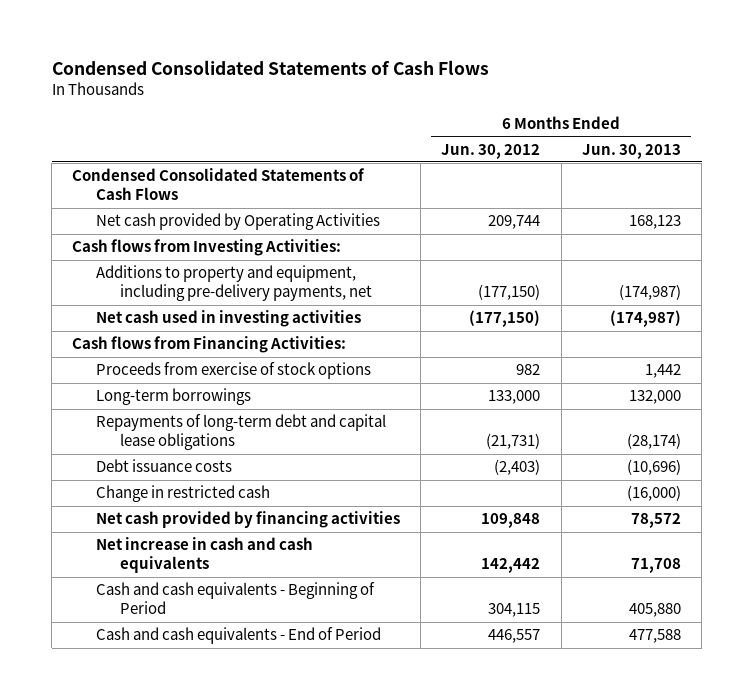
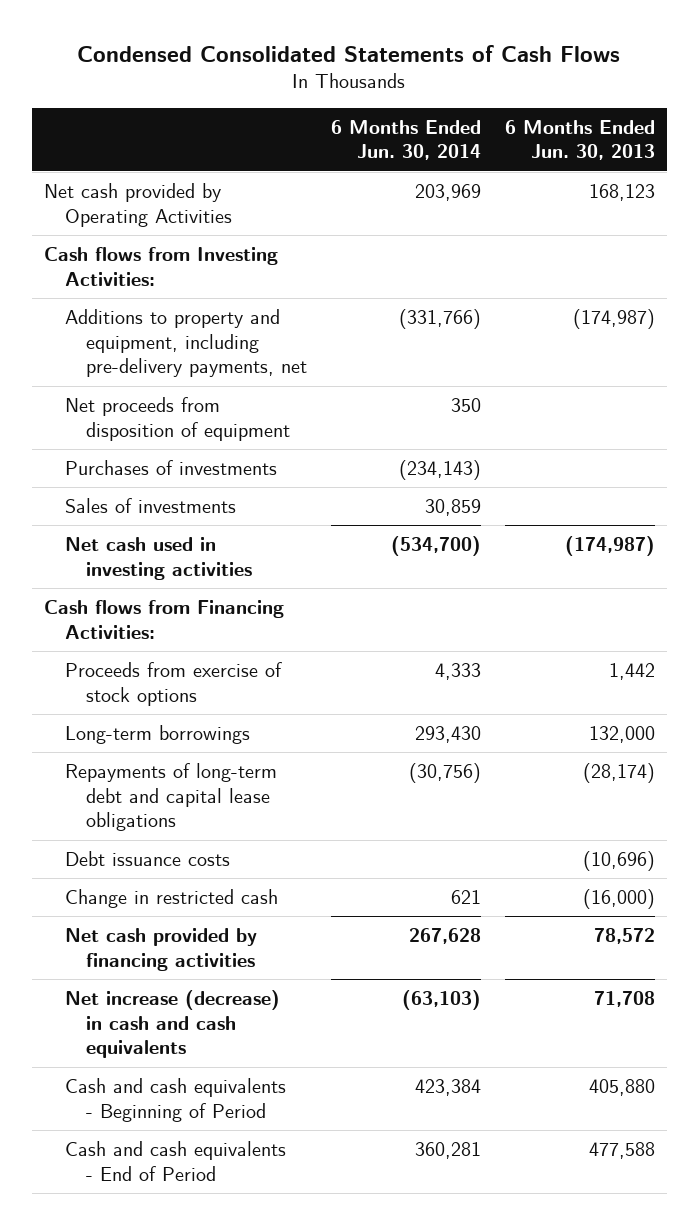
[441,143,541,159] Jun. 30, 2012 -> none
none -> [330,119,481,161] 6 Months Ended Jun. 30, 2014
[72,168,366,201] Condensed Consolidated Statements of Cash Flows -> none
none -> [64,396,290,441] Net proceeds from disposition of equipment
none -> [64,459,277,475] Purchases of investments
none -> [64,497,236,513] Sales of investments
[95,537,313,574] Net increase in cash and cash equivalents -> [64,989,280,1059] Net increase (decrease) in cash and cash equivalents

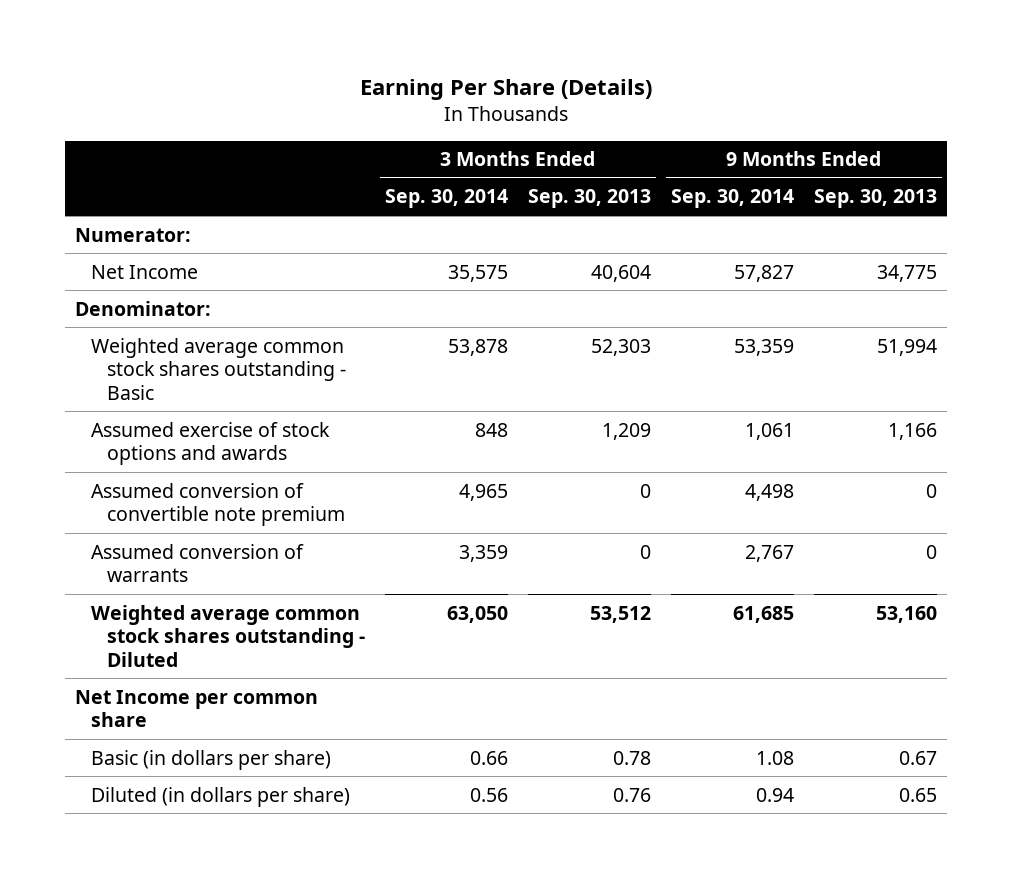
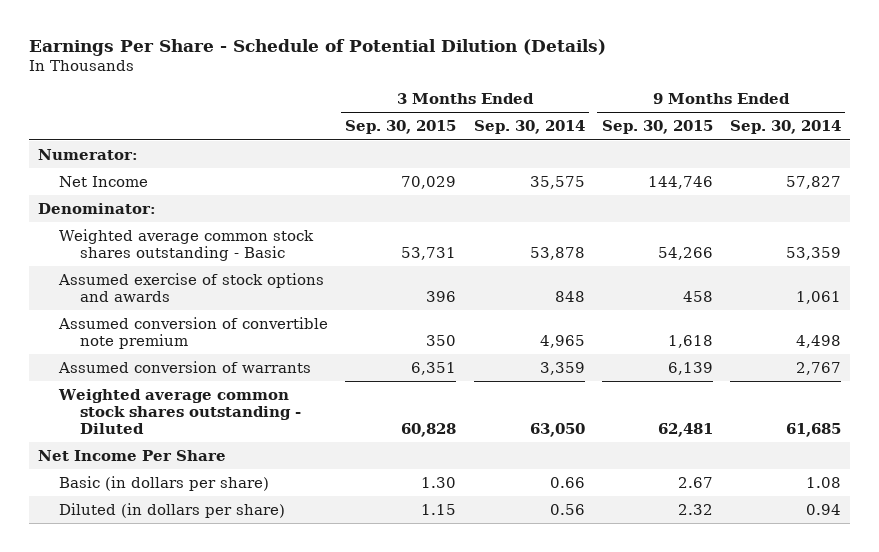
[360,79,653,101] Earning Per Share (Details) -> [29,38,607,56] Earnings Per Share - Schedule of Potential Dilution (Details)
[527,189,651,209] Sep. 30, 2013 -> none
[813,189,937,209] Sep. 30, 2013 -> none
none -> [345,120,457,135] Sep. 30, 2015
none -> [601,120,713,135] Sep. 30, 2015
[75,689,319,728] Net Income per common share -> [37,449,226,461] Net Income Per Share

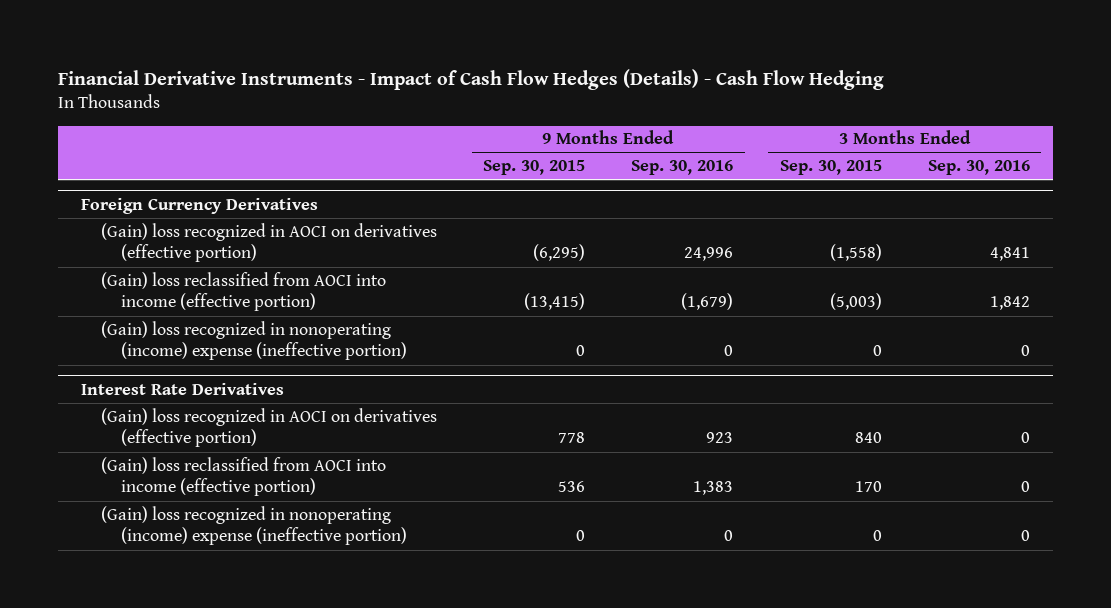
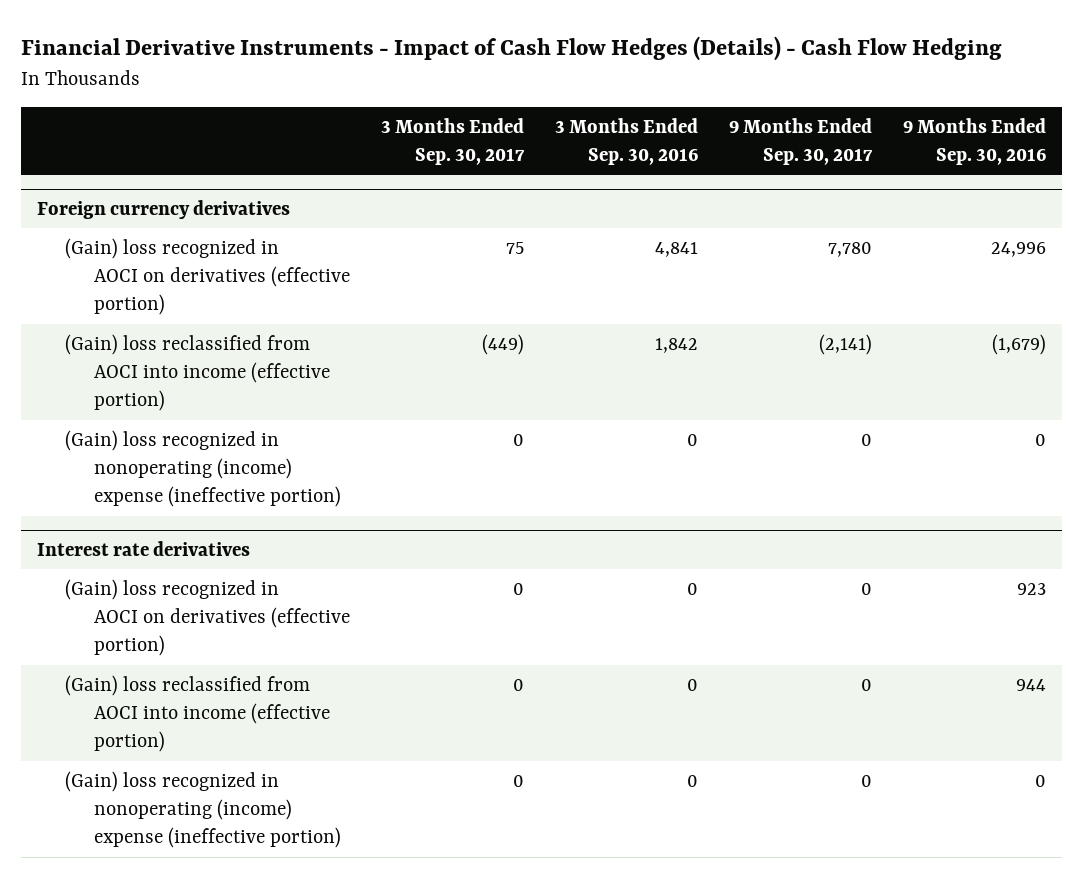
[483,160,586,176] Sep. 30, 2015 -> none
[779,160,882,176] Sep. 30, 2015 -> none
none -> [380,117,525,165] 3 Months Ended Sep. 30, 2017
none -> [729,117,874,165] 9 Months Ended Sep. 30, 2017
[81,197,319,214] Foreign Currency Derivatives -> [36,200,290,220] Foreign currency derivatives
[81,382,285,395] Interest Rate Derivatives -> [36,541,250,557] Interest rate derivatives
[693,481,734,496] 1,383 -> [1016,679,1047,692] 944

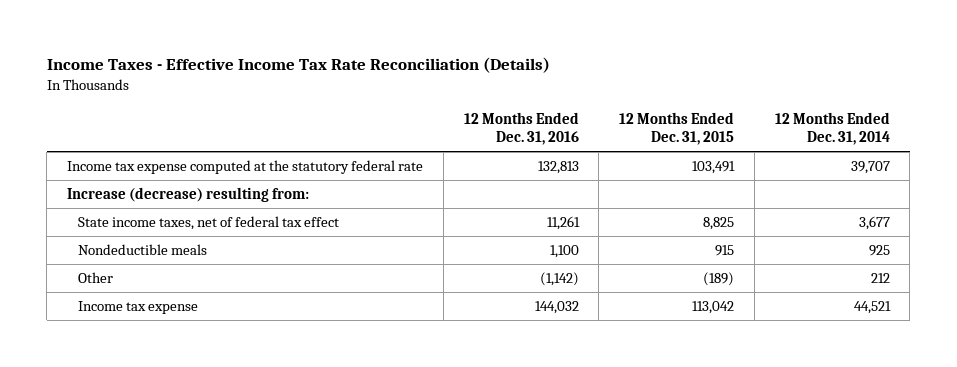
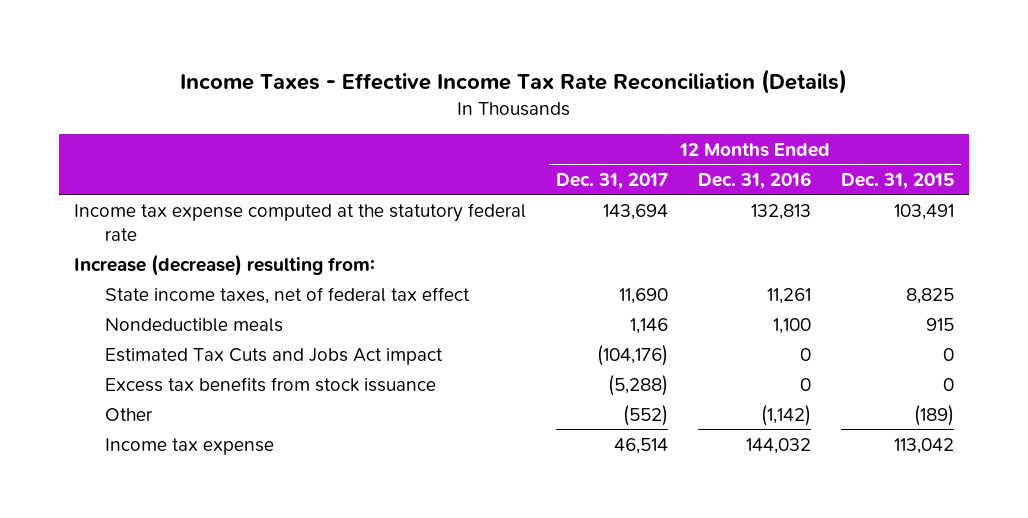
[774,111,890,146] 12 Months Ended Dec. 31, 2014 -> none
none -> [556,172,669,189] Dec. 31, 2017
none -> [104,347,443,365] Estimated Tax Cuts and Jobs Act impact
none -> [104,376,436,392] Excess tax benefits from stock issuance

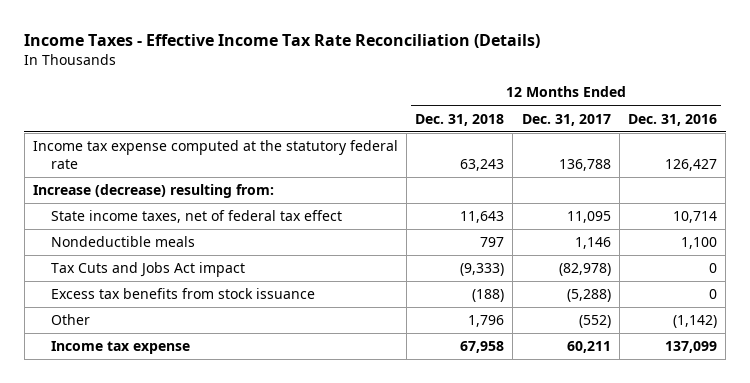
[840,172,954,189] Dec. 31, 2015 -> none
none -> [415,113,505,126] Dec. 31, 2018
[603,203,669,220] 143,694 -> [558,158,611,171] 136,788
[750,203,811,220] 132,813 -> [664,158,717,171] 126,427
[619,287,669,304] 11,690 -> [566,211,611,224] 11,095
[766,287,811,304] 11,261 -> [672,211,717,224] 10,714
[104,347,443,365] Estimated Tax Cuts and Jobs Act impact -> [50,262,245,278] Tax Cuts and Jobs Act impact
[597,344,669,366] (104,176) -> [558,263,611,277] (82,978)
[614,437,669,454] 46,514 -> [566,341,611,354] 60,211
[745,437,811,454] 144,032 -> [664,341,717,354] 137,099

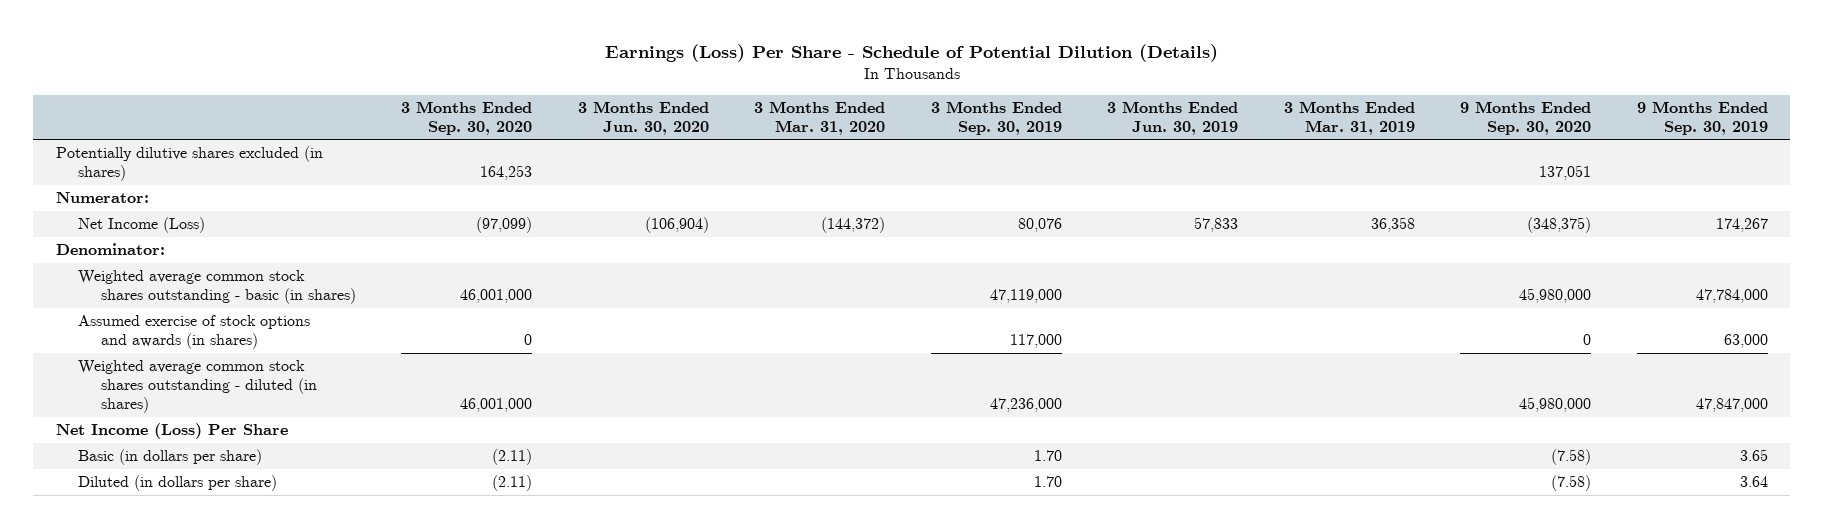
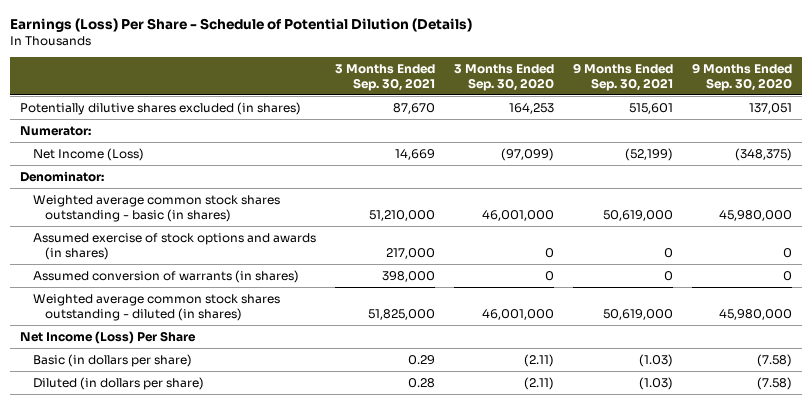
[577,100,709,135] 3 Months Ended Jun. 30, 2020 -> none
[754,100,886,135] 3 Months Ended Mar. 31, 2020 -> none
[930,100,1062,135] 3 Months Ended Sep. 30, 2019 -> none
[1107,100,1239,135] 3 Months Ended Jun. 30, 2019 -> none
[1283,100,1415,135] 3 Months Ended Mar. 31, 2019 -> none
[1636,100,1768,135] 9 Months Ended Sep. 30, 2019 -> none
none -> [334,63,435,91] 3 Months Ended Sep. 30, 2021
none -> [573,62,674,91] 9 Months Ended Sep. 30, 2021
none -> [32,269,299,283] Assumed conversion of warrants (in shares)

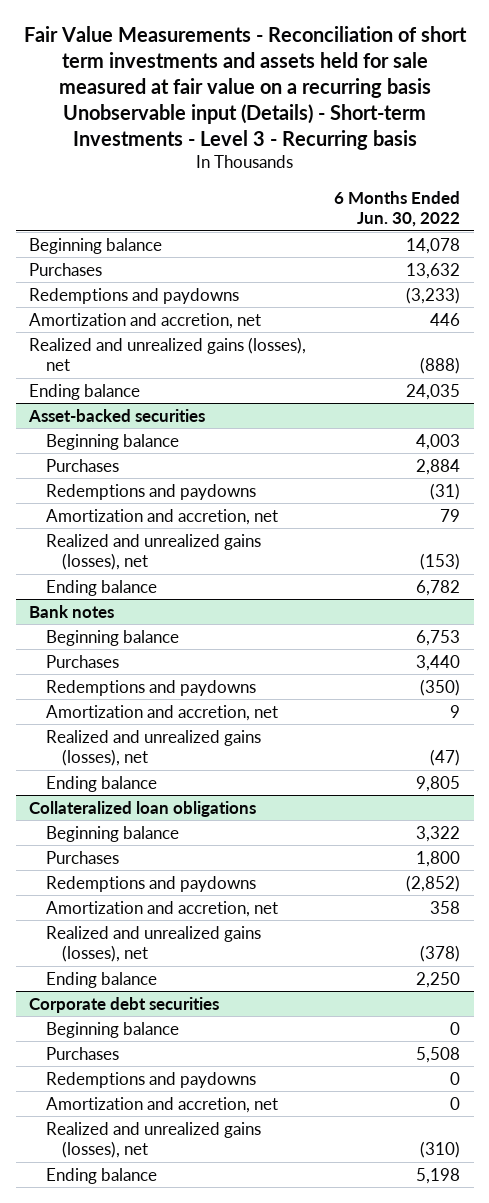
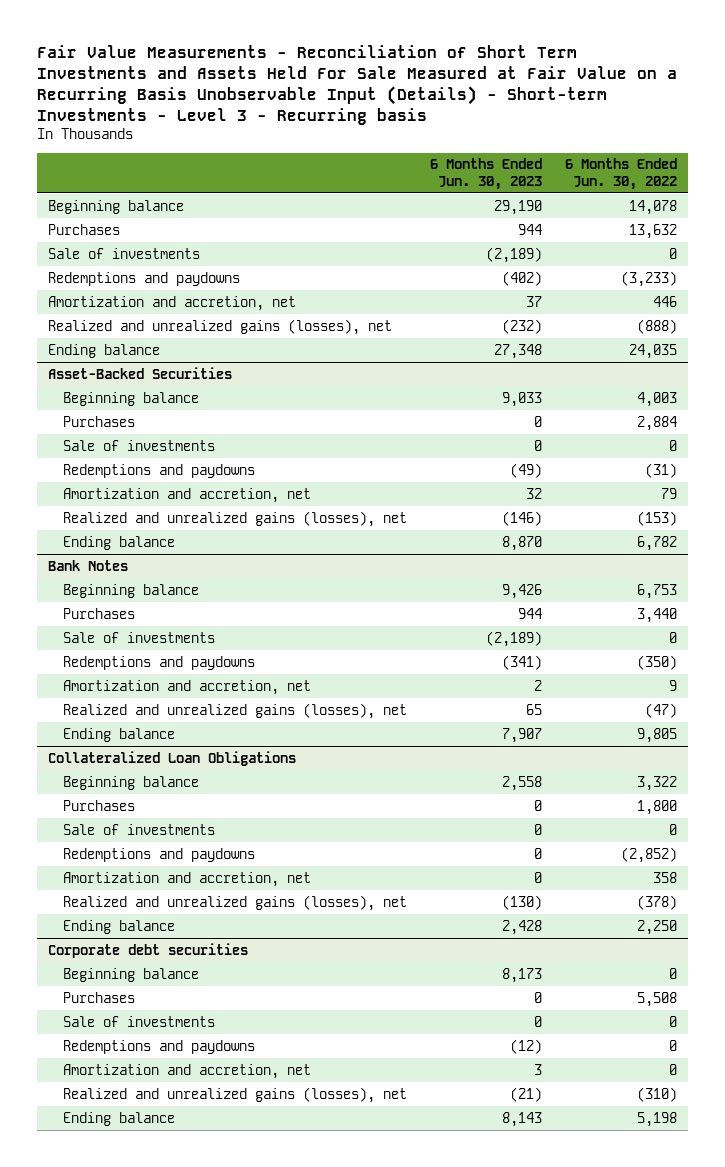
[23,25,467,150] Fair Value Measurements - Reconciliation of short term investments and assets held for sale measured at fair value on a recurring basis Unobservable input (Details) - Short-term Investments - Level 3 - Recurring basis -> [36,44,677,125] Fair Value Measurements - Reconciliation of Short Term Investments and Assets Held For Sale Measured at Fair Value on a Recurring Basis Unobservable Input (Details) - Short-term Investments - Level 3 - Recurring basis
none -> [429,158,542,190] 6 Months Ended Jun. 30, 2023
none -> [48,247,201,259] Sale of investments
[28,408,206,422] Asset-backed securities -> [48,366,233,379] Asset-Backed Securities
none -> [62,439,215,451] Sale of investments
[29,604,115,618] Bank notes -> [48,559,129,571] Bank Notes
none -> [62,631,215,643] Sale of investments
[29,800,257,817] Collateralized loan obligations -> [48,750,297,766] Collateralized Loan Obligations
none -> [62,823,215,835] Sale of investments
none -> [62,1015,215,1027] Sale of investments

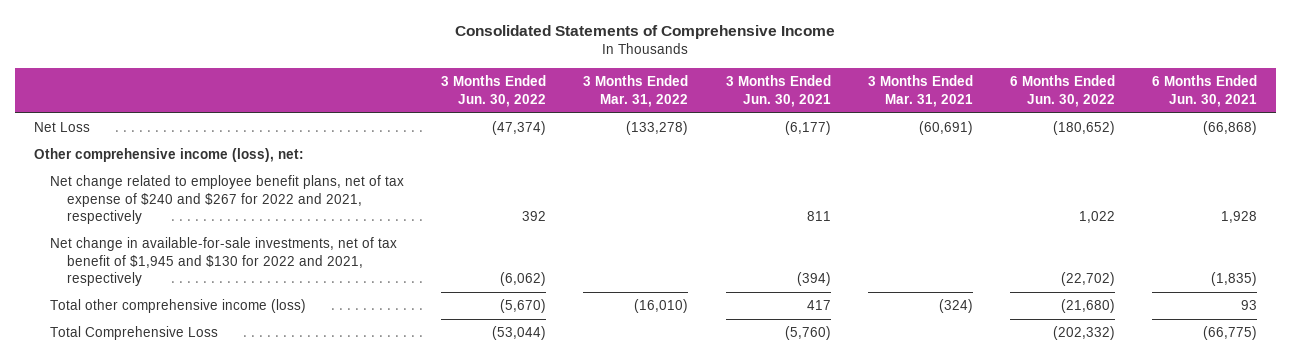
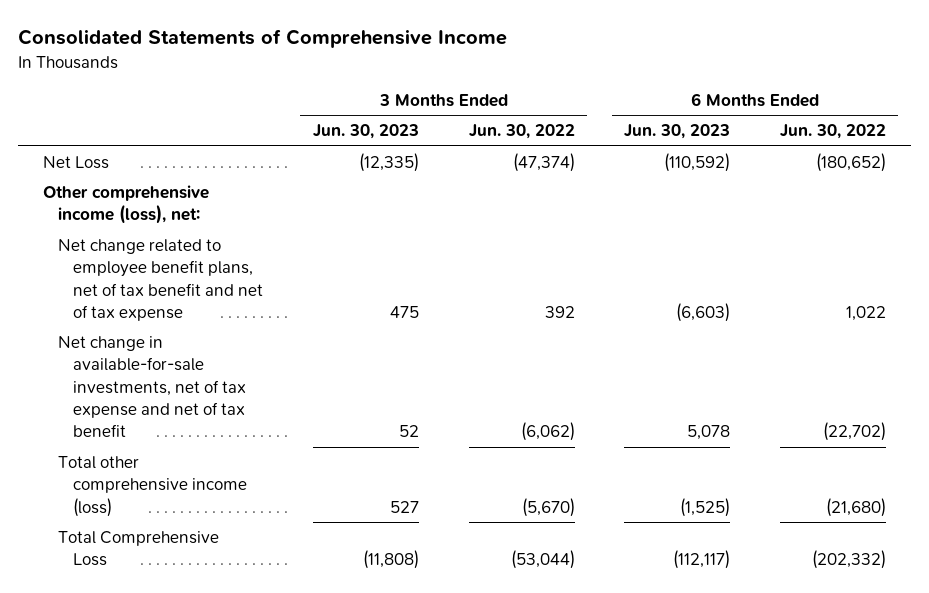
[583,75,689,107] 3 Months Ended Mar. 31, 2022 -> none
[725,75,831,107] 3 Months Ended Jun. 30, 2021 -> none
[867,75,973,107] 3 Months Ended Mar. 31, 2021 -> none
[1152,75,1258,107] 6 Months Ended Jun. 30, 2021 -> none
none -> [312,124,419,140] Jun. 30, 2023
none -> [624,124,731,140] Jun. 30, 2023
[50,175,405,225] Net change related to employee benefit plans, net of tax expense of $240 and $267 for 2022 and 2021, respectively -> [57,239,264,321] Net change related to employee benefit plans, net of tax benefit and net of tax expense
[50,237,398,287] Net change in available-for-sale investments, net of tax benefit of $1,945 and $130 for 2022 and 2021, respectively -> [57,336,247,438] Net change in available-for-sale investments, net of tax expense and net of tax benefit

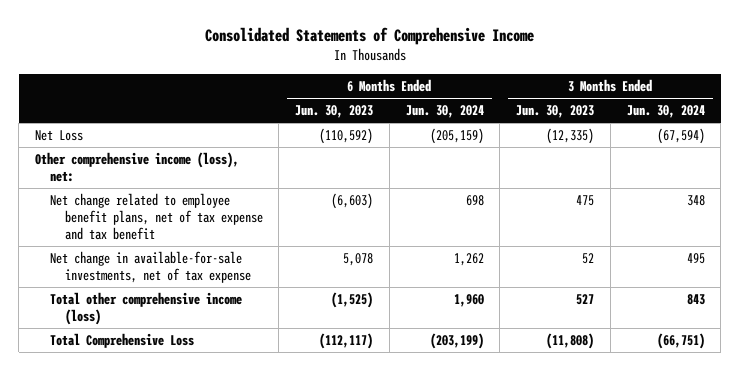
[468,124,575,140] Jun. 30, 2022 -> none
[779,124,886,140] Jun. 30, 2022 -> none
none -> [405,105,484,119] Jun. 30, 2024
none -> [626,105,705,119] Jun. 30, 2024
[57,239,264,321] Net change related to employee benefit plans, net of tax benefit and net of tax expense -> [49,193,263,240] Net change related to employee benefit plans, net of tax expense and tax benefit
[57,336,247,438] Net change in available-for-sale investments, net of tax expense and net of tax benefit -> [49,251,251,283] Net change in available-for-sale investments, net of tax expense

